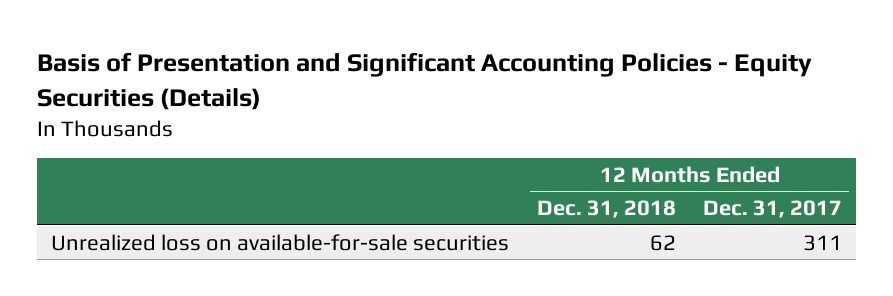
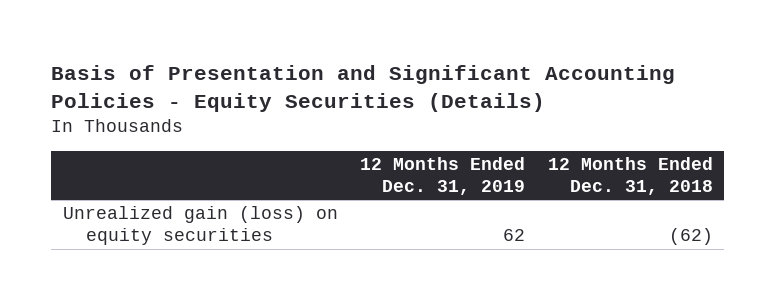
[703,200,843,219] Dec. 31, 2017 -> none
none -> [360,157,526,196] 12 Months Ended Dec. 31, 2019
[50,233,509,251] Unrealized loss on available-for-sale securities -> [62,206,338,246] Unrealized gain (loss) on equity securities
[649,234,676,251] 62 -> [669,228,714,246] (62)

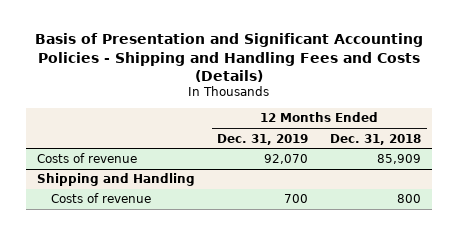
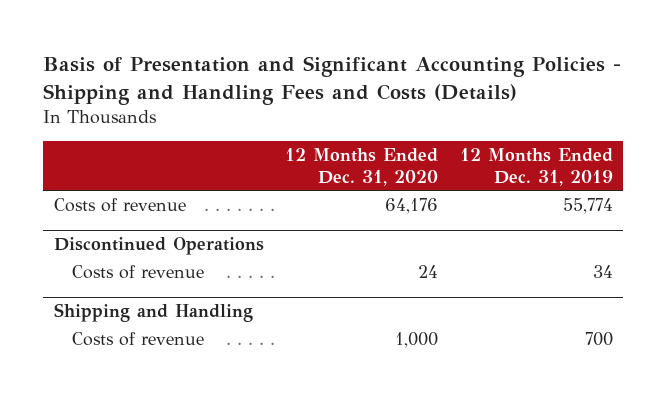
[330,133,422,145] Dec. 31, 2018 -> none
none -> [285,147,439,186] 12 Months Ended Dec. 31, 2020
[264,154,309,165] 92,070 -> [562,198,613,215] 55,774
none -> [53,237,264,256] Discontinued Operations
none -> [71,265,204,280] Costs of revenue

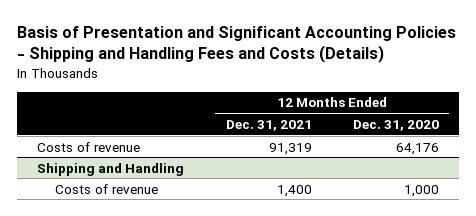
[459,147,613,186] 12 Months Ended Dec. 31, 2019 -> none
none -> [225,119,312,131] Dec. 31, 2021
[53,237,264,256] Discontinued Operations -> none
[71,265,204,280] Costs of revenue -> none

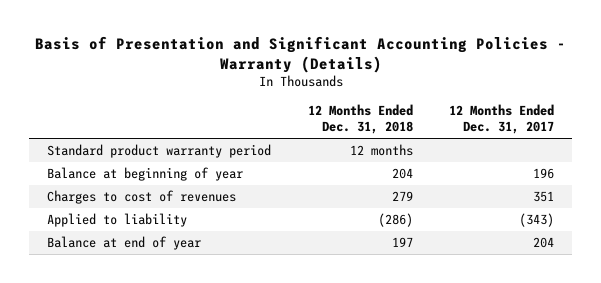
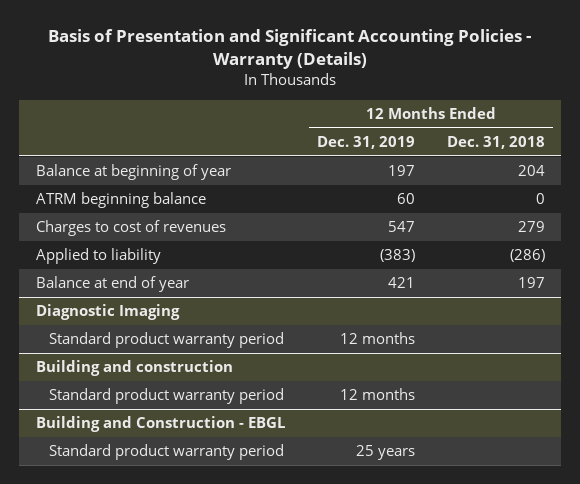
[449,103,555,135] 12 Months Ended Dec. 31, 2017 -> none
none -> [316,135,415,149] Dec. 31, 2019
[47,143,272,158] Standard product warranty period -> none
none -> [35,192,206,209] ATRM beginning balance
none -> [35,304,180,321] Diagnostic Imaging
none -> [49,332,285,349] Standard product warranty period
none -> [35,360,233,377] Building and construction
none -> [49,388,285,405] Standard product warranty period
none -> [35,416,285,433] Building and Construction - EBGL
none -> [49,444,285,461] Standard product warranty period

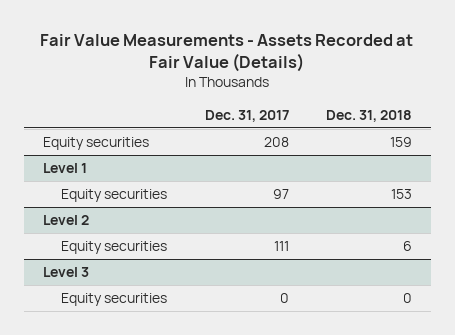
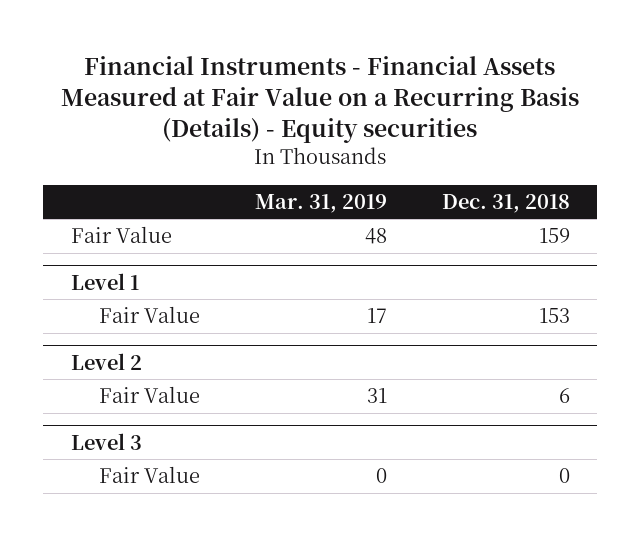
[40,34,414,73] Fair Value Measurements - Assets Recorded at Fair Value (Details) -> [61,55,580,144] Financial Instruments - Financial Assets Measured at Fair Value on a Recurring Basis (Details) - Equity securities
[204,109,289,122] Dec. 31, 2017 -> none
none -> [254,193,387,213] Mar. 31, 2019
[42,137,149,151] Equity securities -> [70,226,172,244] Fair Value
[61,189,168,203] Equity securities -> [99,306,201,324] Fair Value
[61,241,168,255] Equity securities -> none
none -> [99,386,201,404] Fair Value
[61,293,168,307] Equity securities -> none
none -> [99,466,201,484] Fair Value

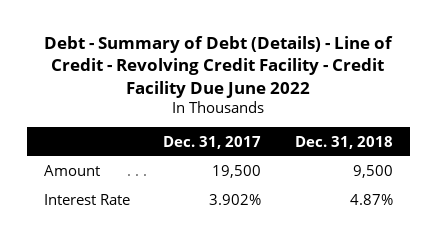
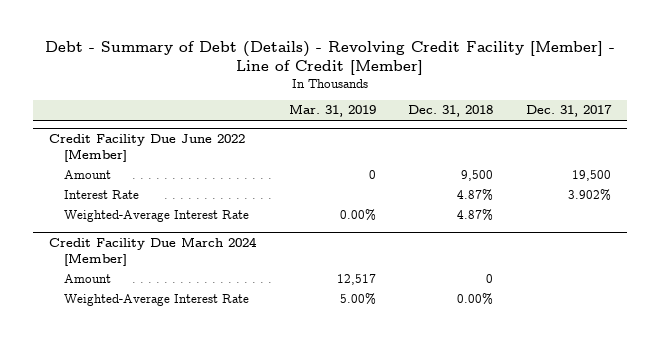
[44,36,394,98] Debt - Summary of Debt (Details) - Line of Credit - Revolving Credit Facility - Credit Facility Due June 2022 -> [45,40,616,76] Debt - Summary of Debt (Details) - Revolving Credit Facility [Member] - Line of Credit [Member]
none -> [288,104,376,118] Mar. 31, 2019
none -> [48,134,245,162] Credit Facility Due June 2022 [Member]
none -> [63,210,249,223] Weighted-Average Interest Rate
none -> [48,237,257,266] Credit Facility Due March 2024 [Member]
none -> [63,274,111,284] Amount
none -> [63,294,249,307] Weighted-Average Interest Rate

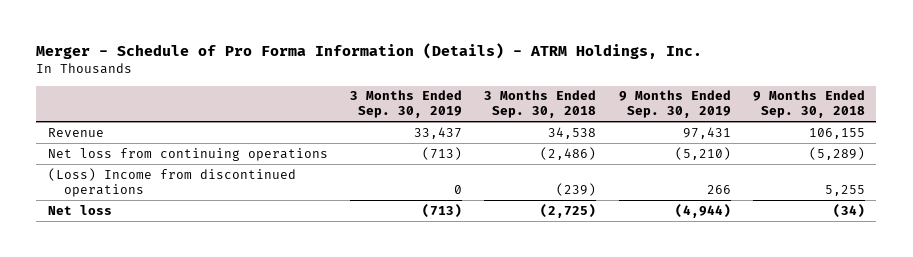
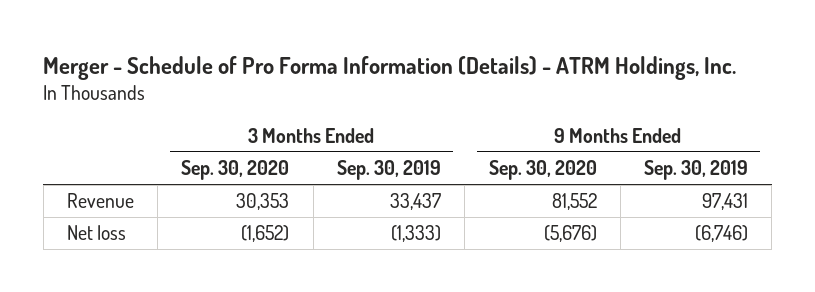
[484,90,597,119] 3 Months Ended Sep. 30, 2018 -> none
[753,90,866,119] 9 Months Ended Sep. 30, 2018 -> none
none -> [181,160,290,181] Sep. 30, 2020
none -> [488,160,597,181] Sep. 30, 2020
[47,167,296,197] (Loss) Income from discontinued operations -> none
[47,204,112,215] Net loss -> none
[47,147,328,161] Net loss from continuing operations -> [66,225,126,241] Net loss
[421,146,462,160] (713) -> [391,225,442,243] (1,333)
[674,146,731,160] (5,210) -> [695,225,749,243] (6,746)

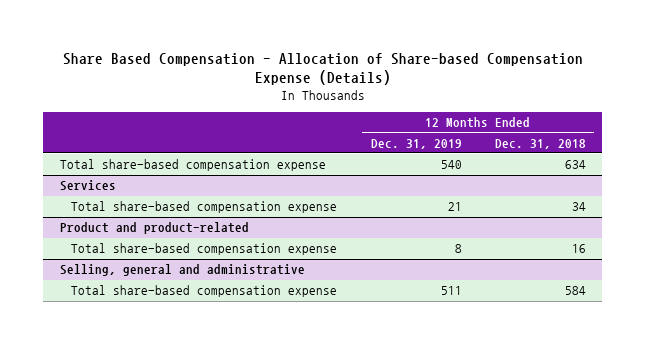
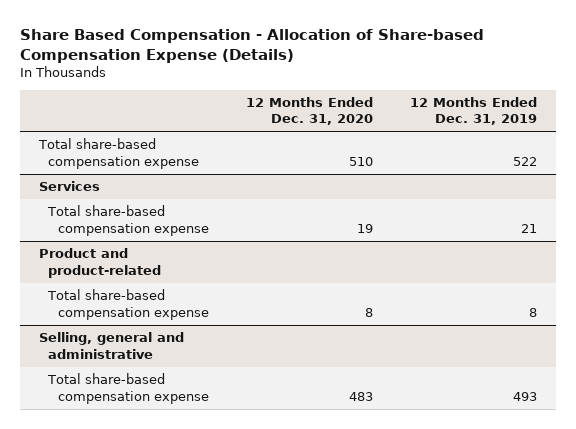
[494,138,586,149] Dec. 31, 2018 -> none
none -> [246,96,374,126] 12 Months Ended Dec. 31, 2020
[440,160,462,170] 540 -> [513,156,538,166] 522
[440,286,462,296] 511 -> [513,391,538,401] 493

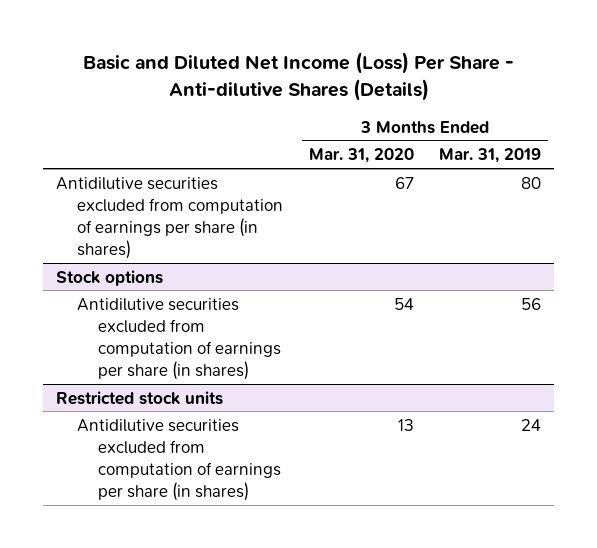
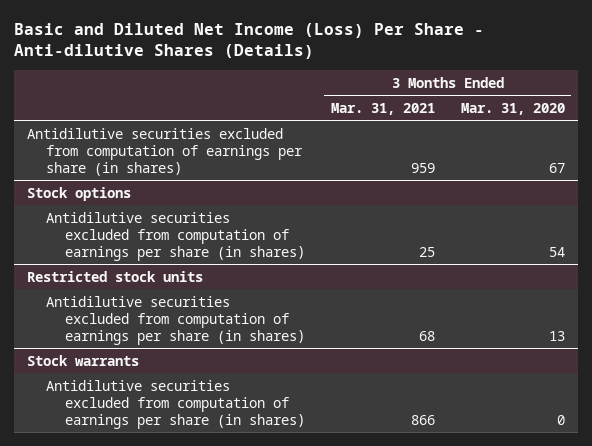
[439,148,542,164] Mar. 31, 2019 -> none
none -> [330,102,435,115] Mar. 31, 2021
none -> [26,354,139,366] Stock warrants
none -> [45,379,305,429] Antidilutive securities excluded from computation of earnings per share (in shares)

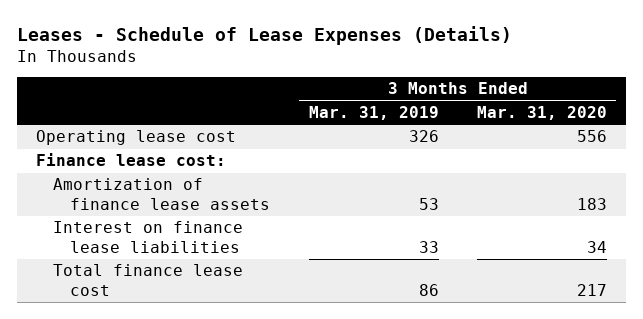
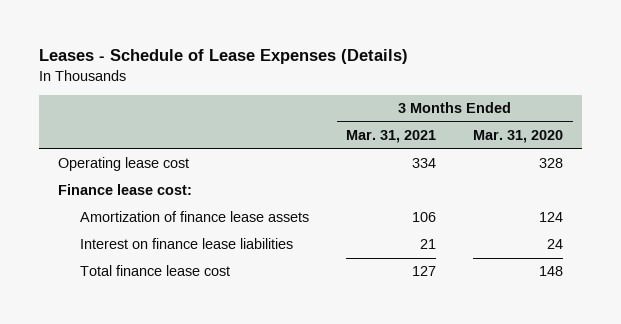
[308,106,439,121] Mar. 31, 2019 -> none
none -> [346,130,437,144] Mar. 31, 2021
[576,130,607,143] 556 -> [539,158,564,169] 328
[576,197,607,210] 183 -> [539,212,564,223] 124
[586,240,607,253] 34 -> [547,239,564,250] 24
[576,283,607,296] 217 -> [539,266,564,277] 148

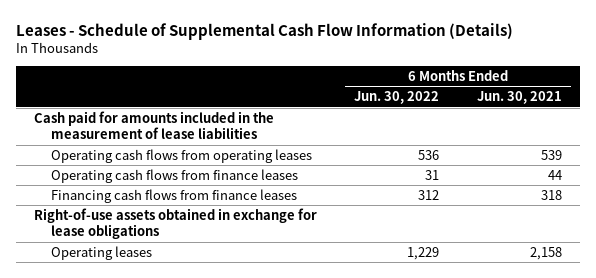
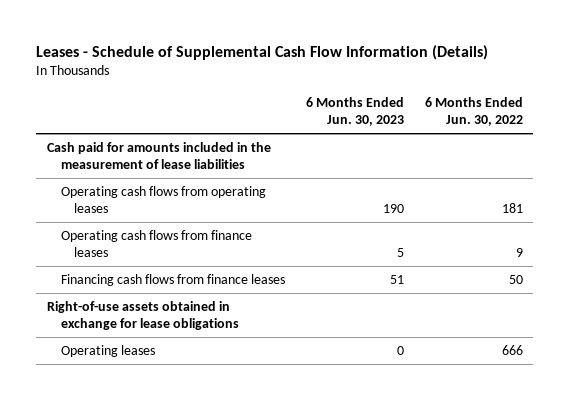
[476,91,562,105] Jun. 30, 2021 -> none
none -> [305,96,404,126] 6 Months Ended Jun. 30, 2023
[418,149,440,160] 536 -> [501,203,523,214] 181
[425,169,440,180] 31 -> [515,248,523,258] 9
[418,189,440,200] 312 -> [508,274,523,284] 50
[407,246,440,260] 1,229 -> [501,344,523,355] 666

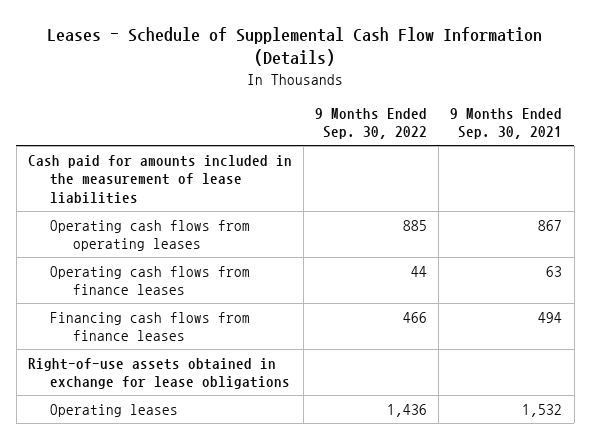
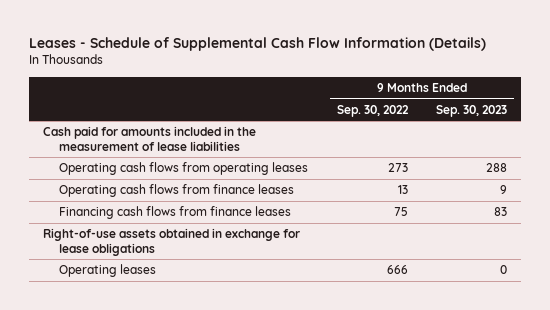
[450,107,563,140] 9 Months Ended Sep. 30, 2021 -> none
none -> [436,104,508,117] Sep. 30, 2023
[403,219,428,231] 885 -> [387,163,408,173] 273
[411,265,428,277] 44 -> [397,185,408,195] 13
[403,311,428,323] 466 -> [393,207,408,217] 75
[387,403,428,417] 1,436 -> [386,265,408,275] 666

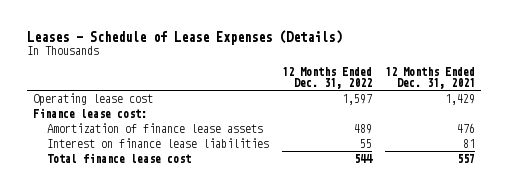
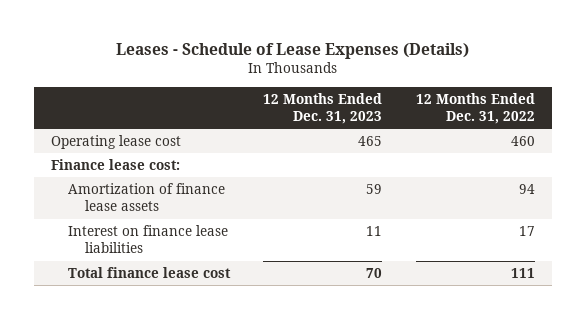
[384,66,475,90] 12 Months Ended Dec. 31, 2021 -> none
none -> [263,92,383,124] 12 Months Ended Dec. 31, 2023
[341,93,372,105] 1,597 -> [510,135,535,146] 460
[353,123,372,134] 489 -> [518,183,535,194] 94
[359,138,372,148] 55 -> [518,225,535,236] 17
[353,153,373,163] 544 -> [510,267,535,278] 111

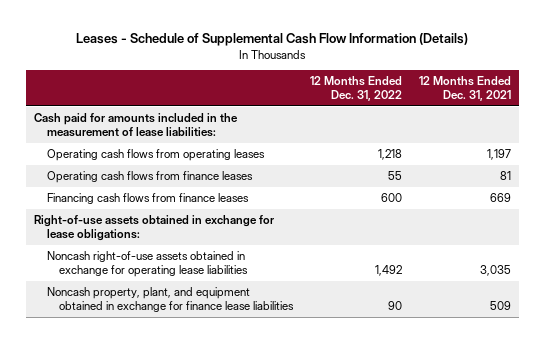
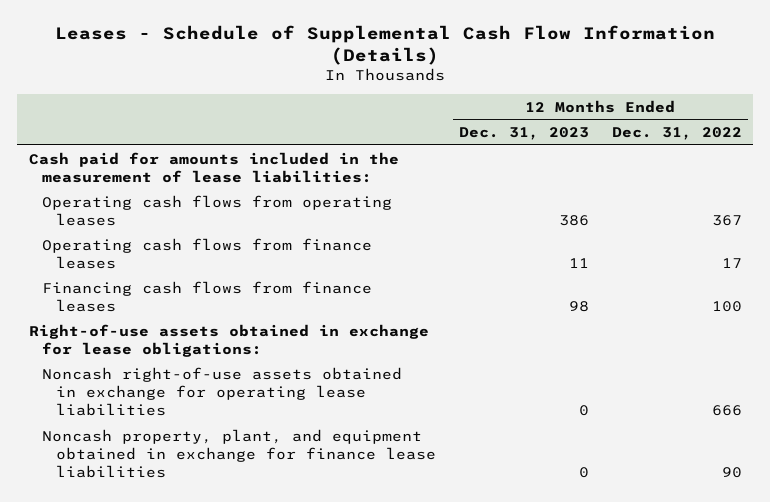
[418,76,511,101] 12 Months Ended Dec. 31, 2021 -> none
none -> [458,127,589,141] Dec. 31, 2023
[378,149,403,161] 1,218 -> [711,214,742,226] 367
[388,171,403,181] 55 -> [721,257,742,268] 17
[381,193,403,203] 600 -> [711,300,742,312] 100
[375,264,403,276] 1,492 -> [711,404,742,416] 666

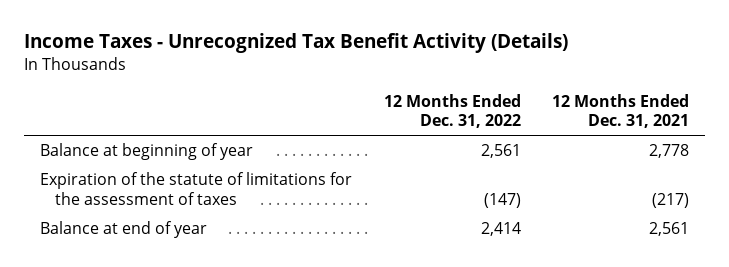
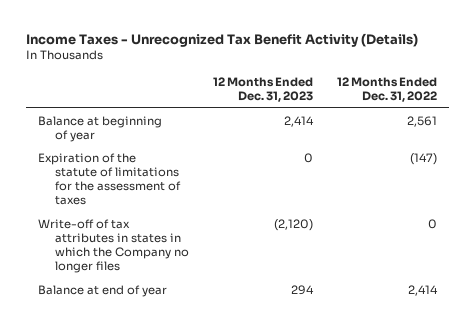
[552,93,690,129] 12 Months Ended Dec. 31, 2021 -> none
none -> [213,76,314,103] 12 Months Ended Dec. 31, 2023
none -> [38,218,189,274] Write-off of tax attributes in states in which the Company no longer files

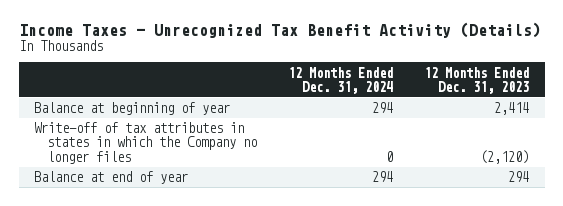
[337,76,438,103] 12 Months Ended Dec. 31, 2022 -> none
none -> [287,66,393,94] 12 Months Ended Dec. 31, 2024
[38,152,181,206] Expiration of the statute of limitations for the assessment of taxes -> none

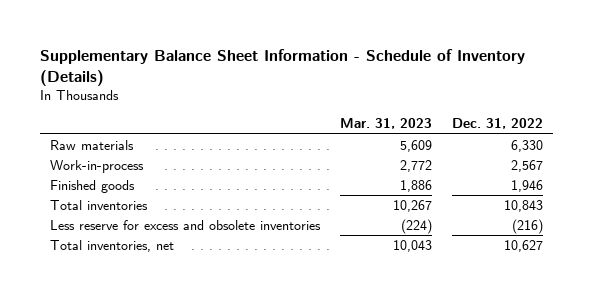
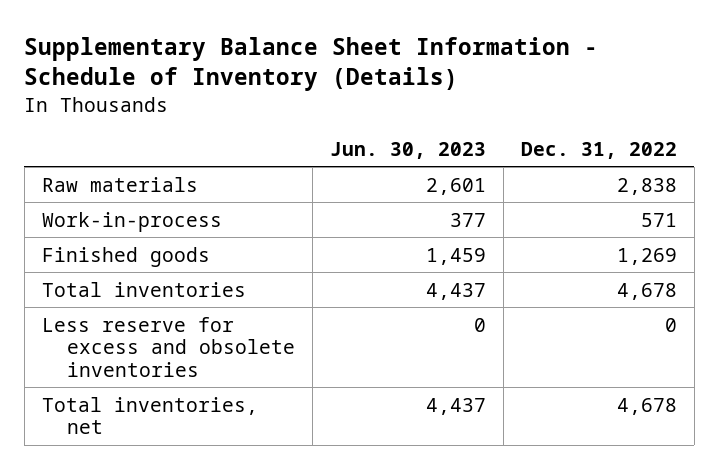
[339,118,432,130] Mar. 31, 2023 -> none
none -> [329,141,486,159] Jun. 30, 2023
[510,139,543,152] 6,330 -> [616,177,677,195] 2,838
[510,159,543,172] 2,567 -> [640,212,677,227] 571
[510,179,543,192] 1,946 -> [616,247,677,265] 1,269
[503,199,543,212] 10,843 -> [616,282,677,300] 4,678
[511,218,543,234] (216) -> [664,317,677,332] 0
[503,239,543,252] 10,627 -> [616,397,677,415] 4,678

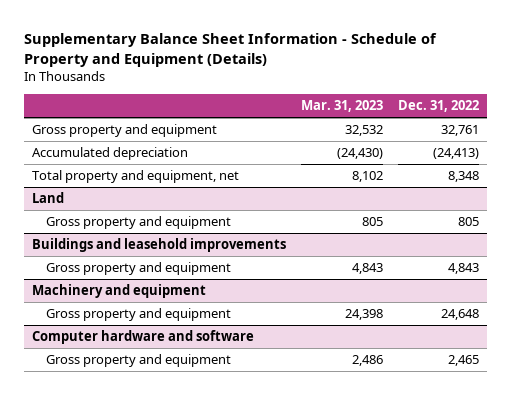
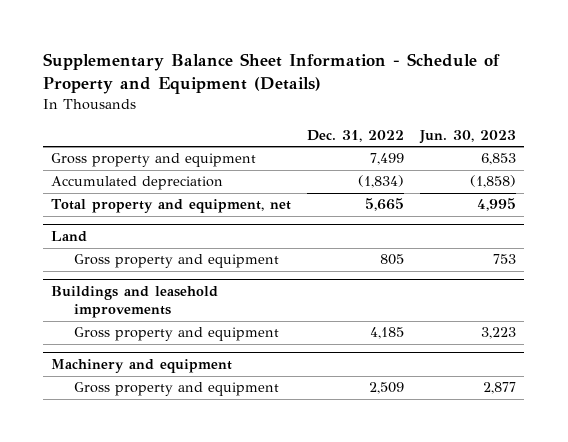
[300,100,383,113] Mar. 31, 2023 -> none
none -> [419,129,517,144] Jun. 30, 2023
[441,125,480,137] 32,761 -> [370,153,405,166] 7,499
[433,148,480,160] (24,413) -> [358,175,405,189] (1,834)
[448,171,480,183] 8,348 -> [365,198,405,212] 5,665
[448,263,480,275] 4,843 -> [370,327,405,340] 4,185
[31,330,254,345] Computer hardware and software -> none
[46,354,232,368] Gross property and equipment -> none
[441,309,480,321] 24,648 -> [369,382,405,395] 2,509

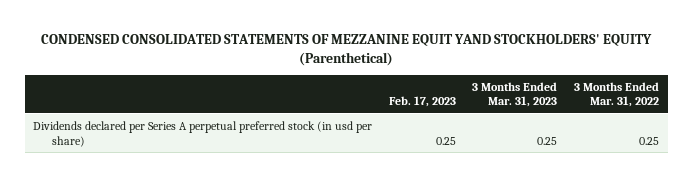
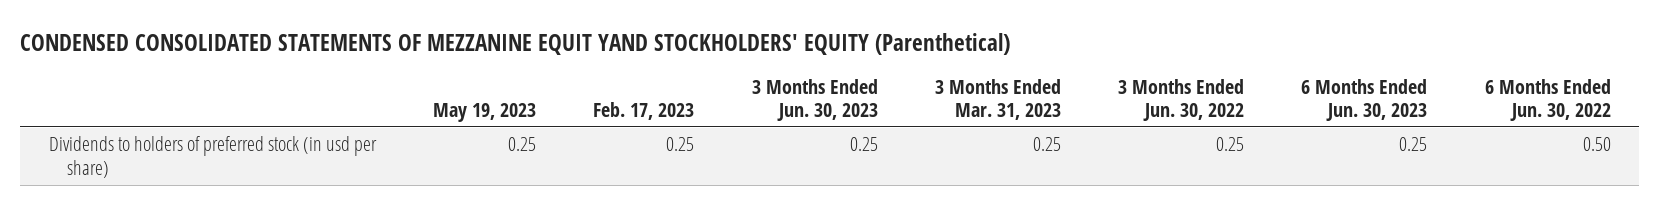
[574,81,660,108] 3 Months Ended Mar. 31, 2022 -> none
none -> [433,103,537,123] May 19, 2023
none -> [751,78,878,122] 3 Months Ended Jun. 30, 2023
none -> [1118,78,1245,122] 3 Months Ended Jun. 30, 2022
none -> [1301,78,1428,122] 6 Months Ended Jun. 30, 2023
none -> [1484,78,1611,122] 6 Months Ended Jun. 30, 2022
[32,120,372,147] Dividends declared per Series A perpetual preferred stock (in usd per share) -> [48,136,377,179] Dividends to holders of preferred stock (in usd per share)

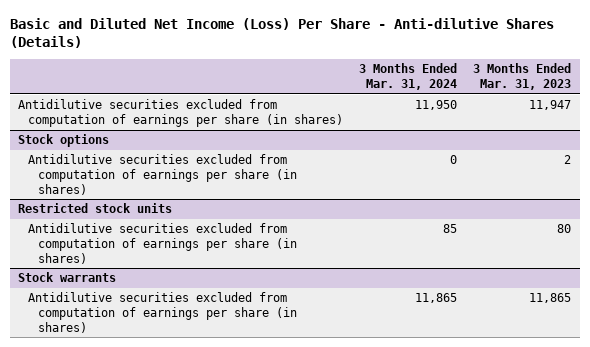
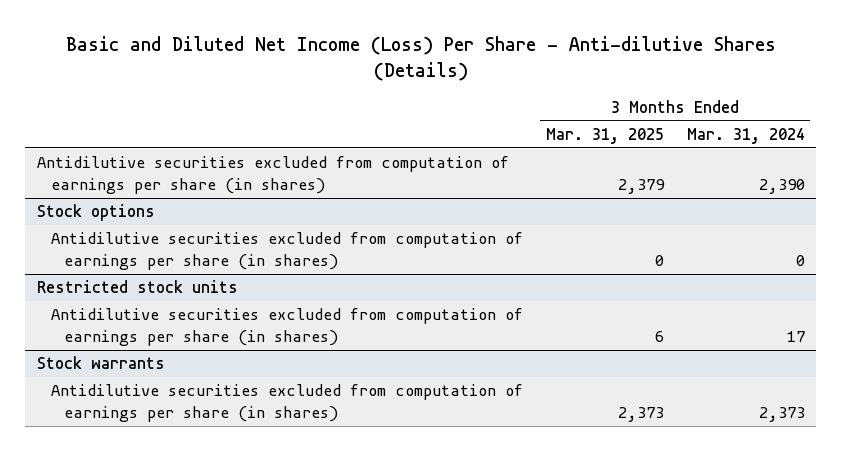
[473,63,572,90] 3 Months Ended Mar. 31, 2023 -> none
none -> [545,127,664,144] Mar. 31, 2025
[415,100,458,111] 11,950 -> [758,178,805,194] 2,390
[443,224,458,234] 85 -> [786,330,805,342] 17
[415,293,458,304] 11,865 -> [758,406,805,422] 2,373

